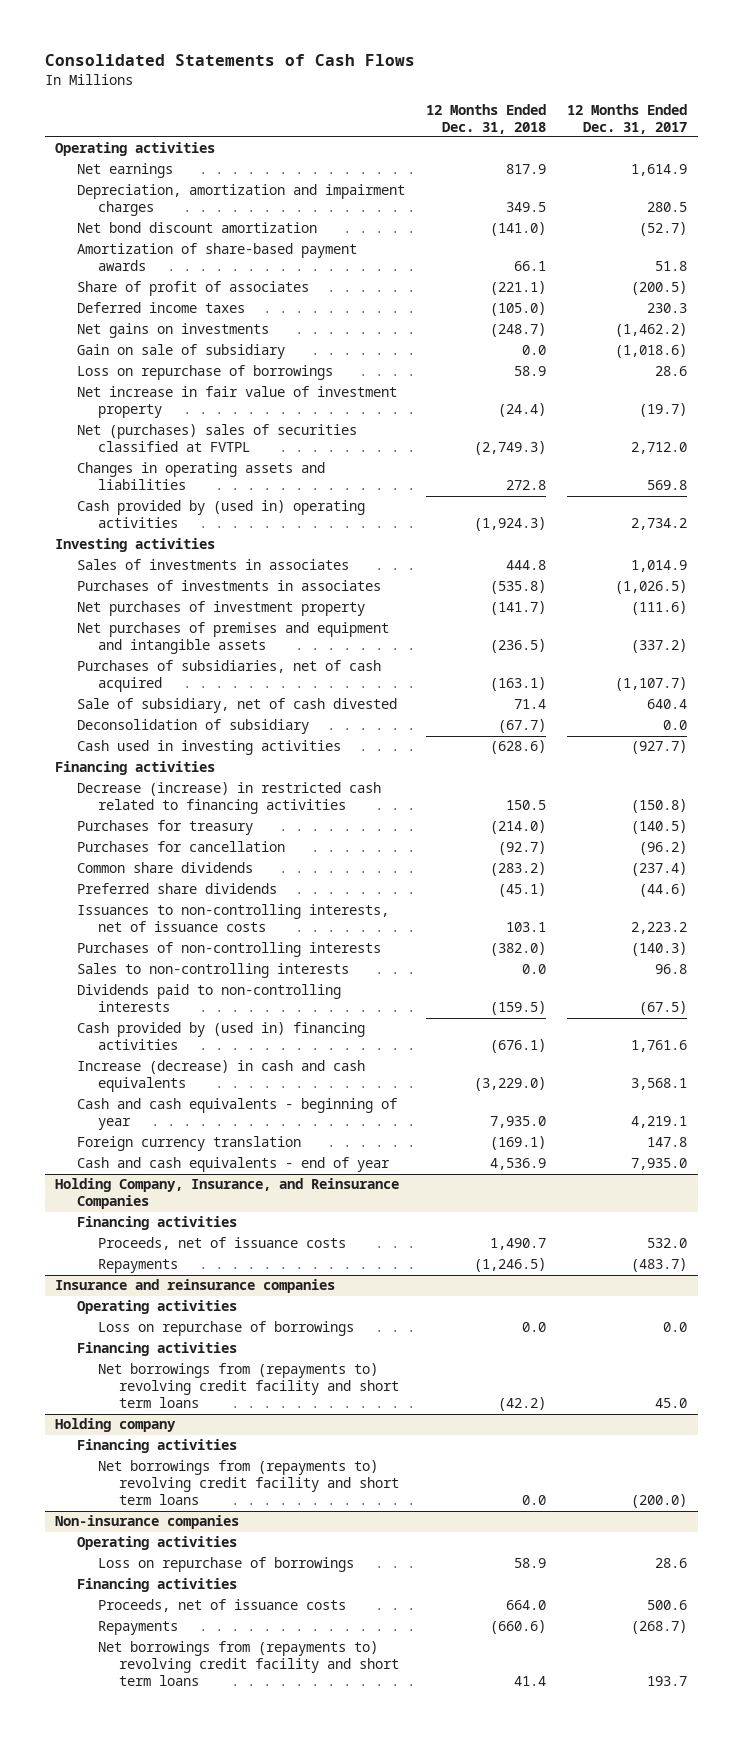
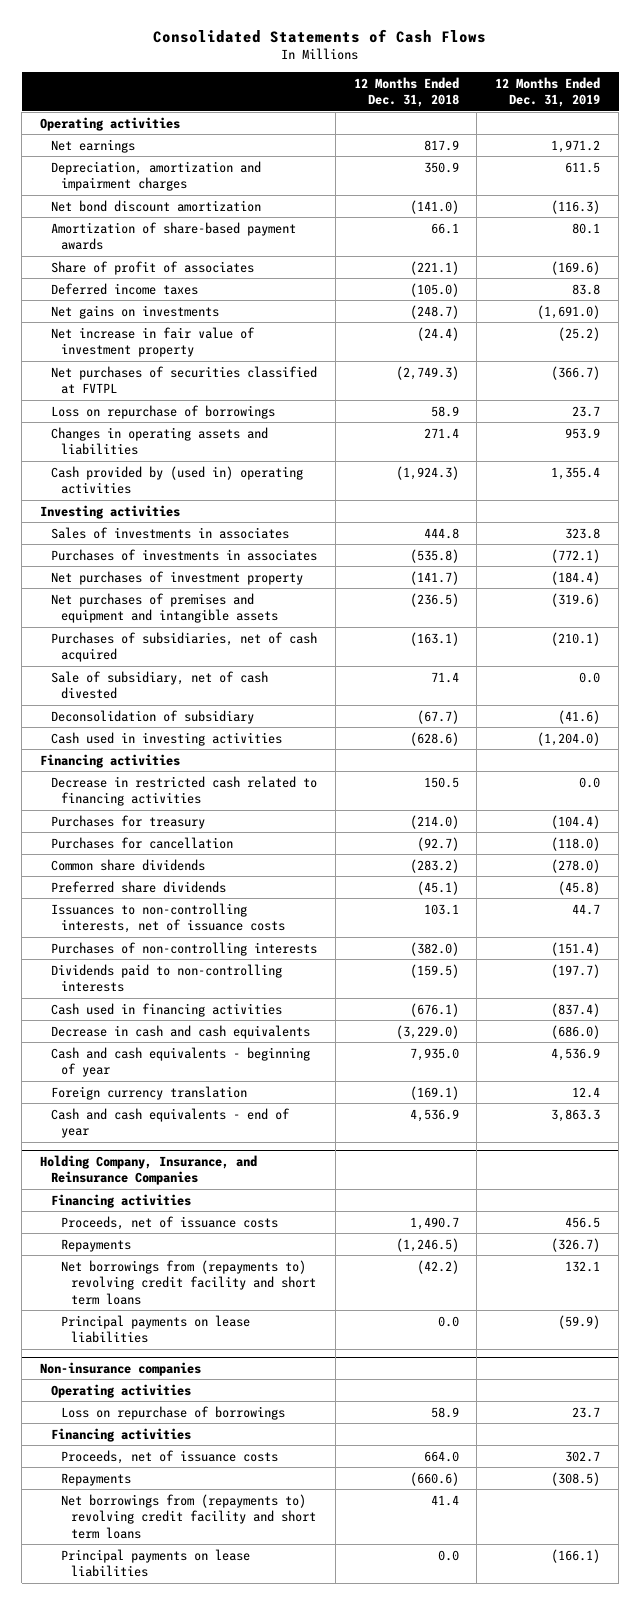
[567,103,688,134] 12 Months Ended Dec. 31, 2017 -> none
none -> [495,76,601,108] 12 Months Ended Dec. 31, 2019
[505,202,546,213] 349.5 -> [423,161,459,173] 350.9
[76,344,285,360] Gain on sale of subsidiary -> none
[76,424,357,453] Net (purchases) sales of securities classified at FVTPL -> [50,365,317,395] Net purchases of securities classified at FVTPL
[76,365,333,381] Loss on repurchase of borrowings -> [50,404,275,419] Loss on repurchase of borrowings
[505,480,546,491] 272.8 -> [423,427,459,439] 271.4
[76,782,381,815] Decrease (increase) in restricted cash related to financing activities -> [50,775,317,807] Decrease in restricted cash related to financing activities
[76,963,349,979] Sales to non-controlling interests -> none
[76,1022,365,1051] Cash provided by (used in) financing activities -> [50,1002,282,1017] Cash used in financing activities
[76,1060,365,1093] Increase (decrease) in cash and cash equivalents -> [50,1024,310,1039] Decrease in cash and cash equivalents
[55,1279,336,1294] Insurance and reinsurance companies -> none
[76,1300,237,1315] Operating activities -> none
[97,1321,354,1337] Loss on repurchase of borrowings -> none
[76,1342,237,1357] Financing activities -> none
[55,1418,177,1433] Holding company -> none
[76,1439,237,1454] Financing activities -> none
[97,1460,400,1506] Net borrowings from (repayments to) revolving credit facility and short term loans -> none
none -> [61,1314,251,1344] Principal payments on lease liabilities
none -> [61,1548,251,1578] Principal payments on lease liabilities

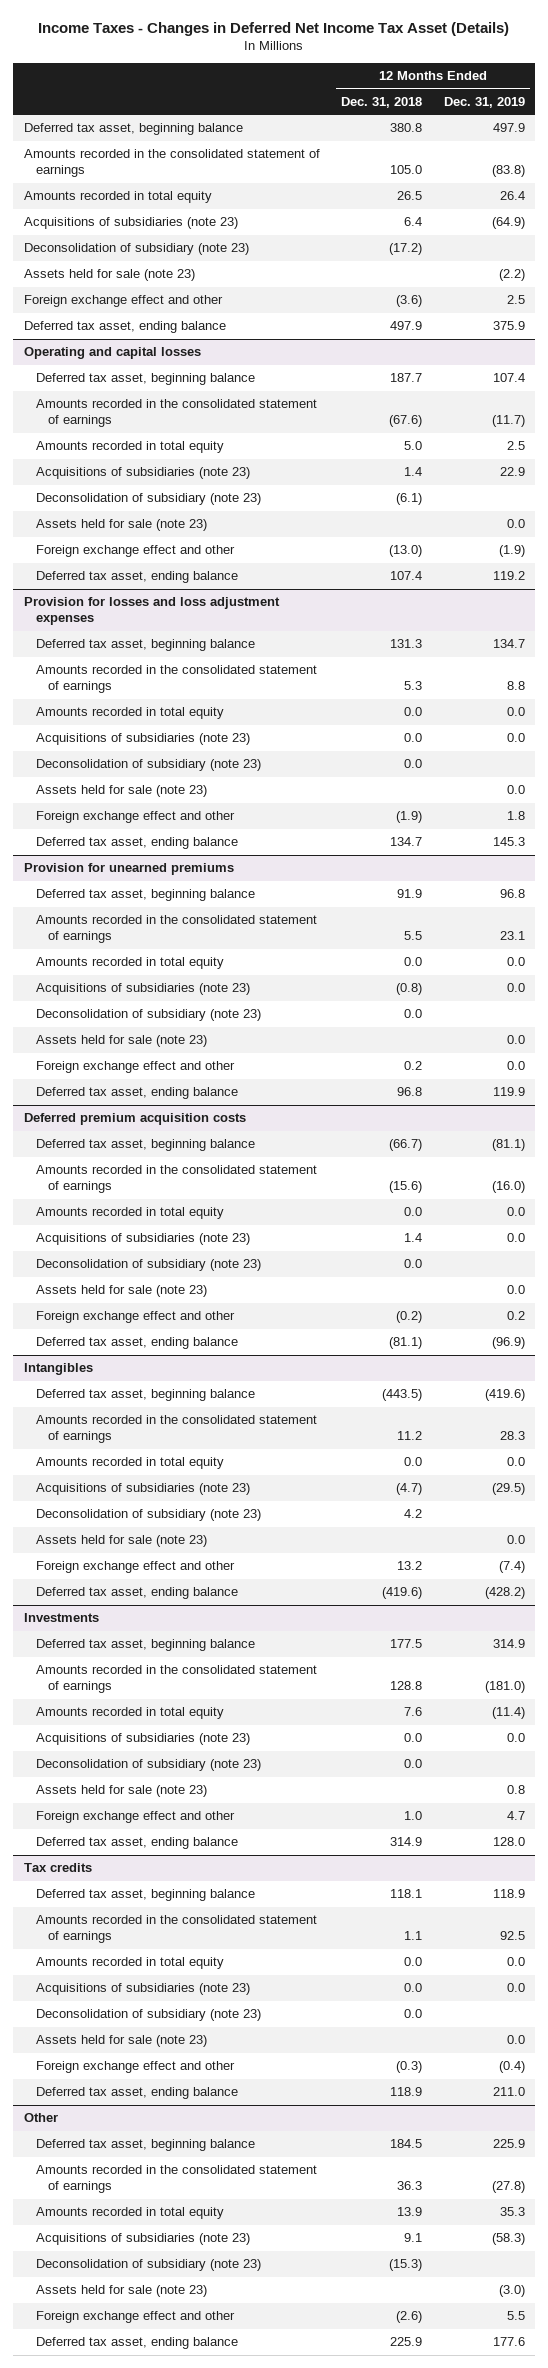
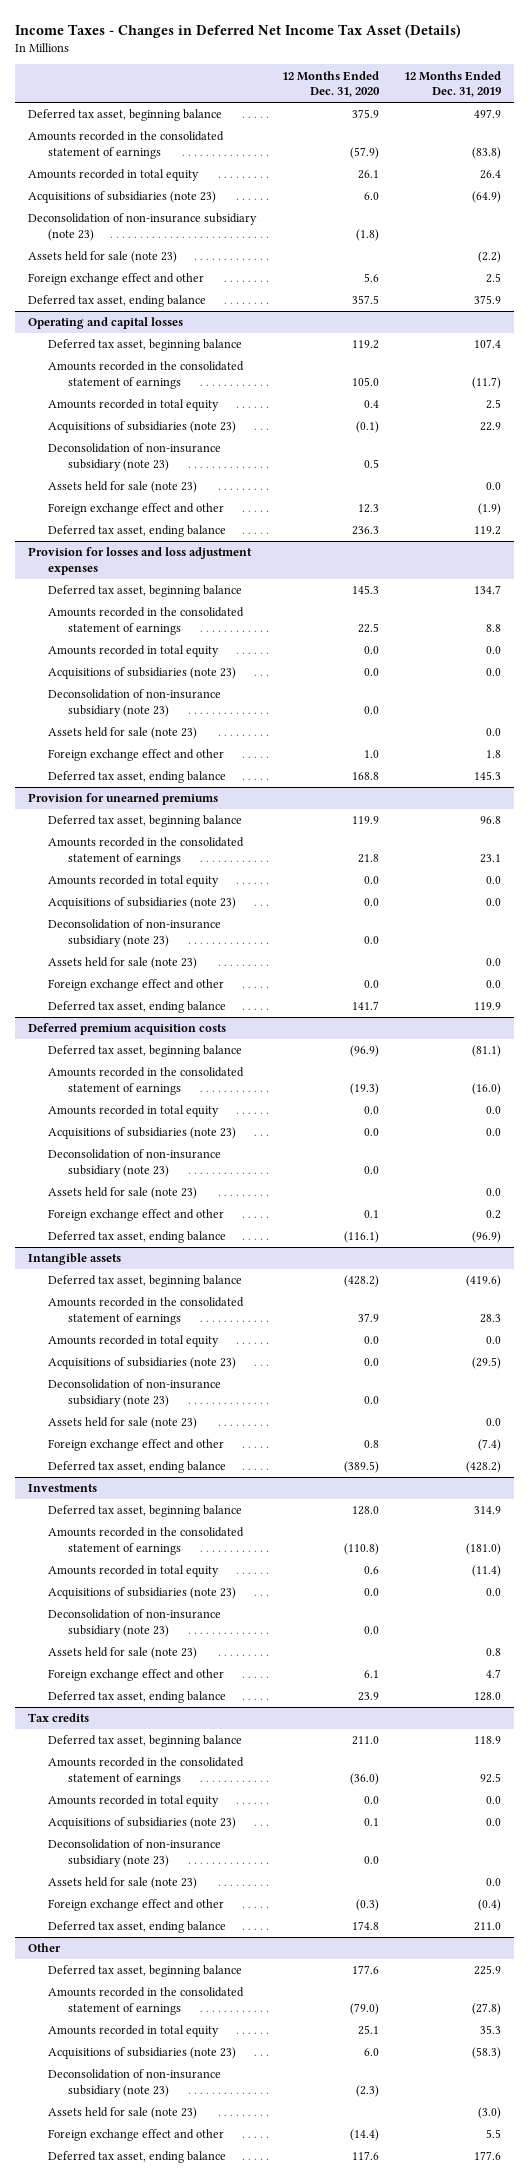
[341,97,423,109] Dec. 31, 2018 -> none
none -> [281,70,380,98] 12 Months Ended Dec. 31, 2020
[23,243,249,256] Deconsolidation of subsidiary (note 23) -> [28,213,258,241] Deconsolidation of non-insurance subsidiary (note 23)
[36,493,262,506] Deconsolidation of subsidiary (note 23) -> [47,443,221,471] Deconsolidation of non-insurance subsidiary (note 23)
[36,759,262,772] Deconsolidation of subsidiary (note 23) -> [47,689,221,717] Deconsolidation of non-insurance subsidiary (note 23)
[36,1009,262,1022] Deconsolidation of subsidiary (note 23) -> [47,919,221,947] Deconsolidation of non-insurance subsidiary (note 23)
[36,1259,262,1272] Deconsolidation of subsidiary (note 23) -> [47,1149,221,1177] Deconsolidation of non-insurance subsidiary (note 23)
[23,1363,93,1376] Intangibles -> [28,1253,122,1266] Intangible assets
[36,1509,262,1522] Deconsolidation of subsidiary (note 23) -> [47,1379,221,1407] Deconsolidation of non-insurance subsidiary (note 23)
[36,1759,262,1772] Deconsolidation of subsidiary (note 23) -> [47,1609,221,1637] Deconsolidation of non-insurance subsidiary (note 23)
[36,2009,262,2022] Deconsolidation of subsidiary (note 23) -> [47,1839,221,1867] Deconsolidation of non-insurance subsidiary (note 23)
[36,2259,262,2272] Deconsolidation of subsidiary (note 23) -> [47,2069,221,2097] Deconsolidation of non-insurance subsidiary (note 23)

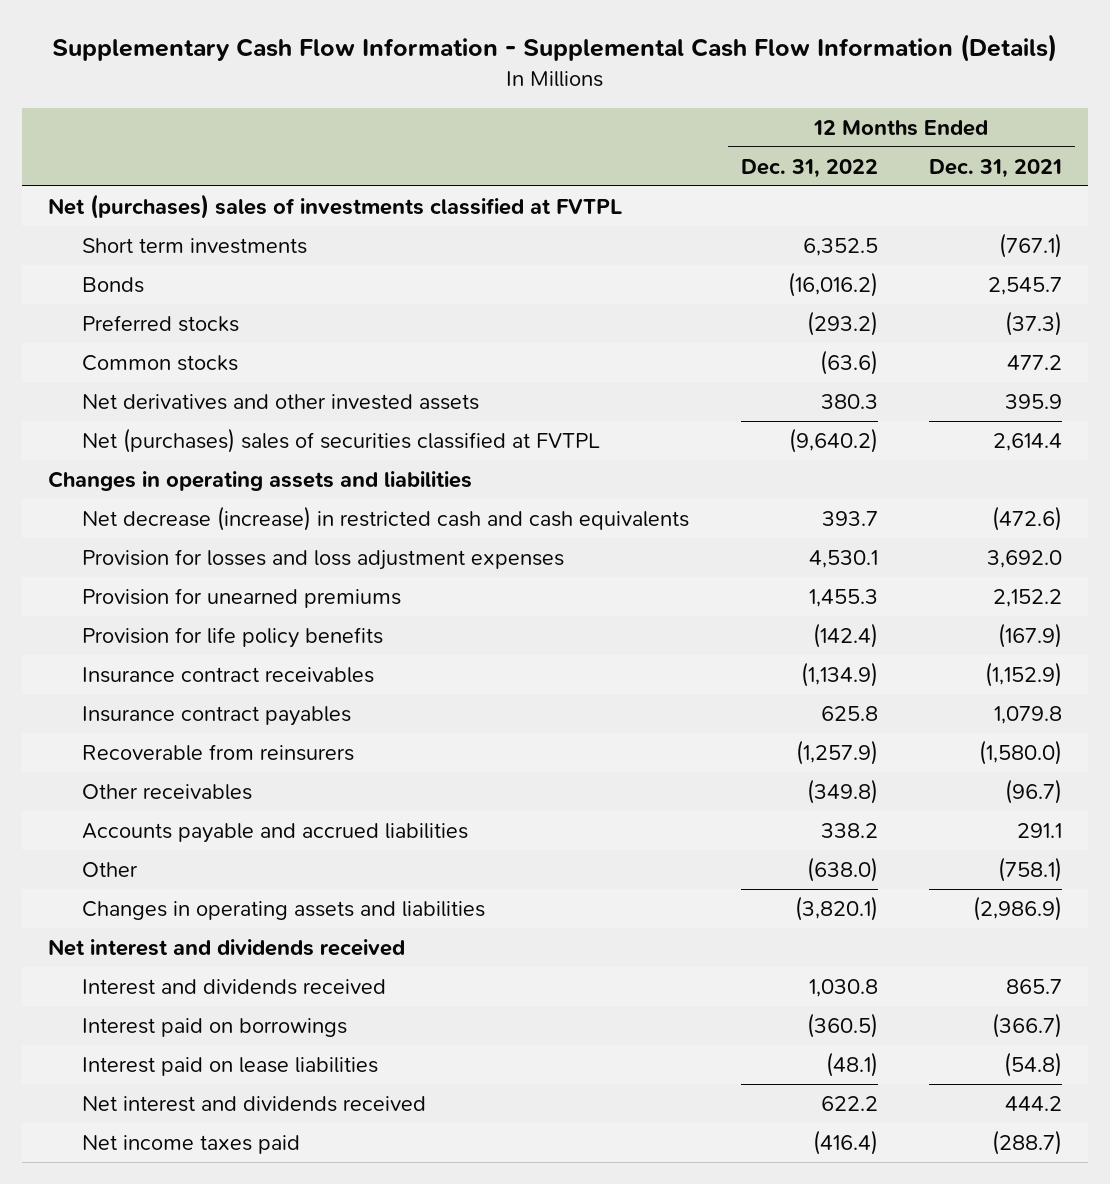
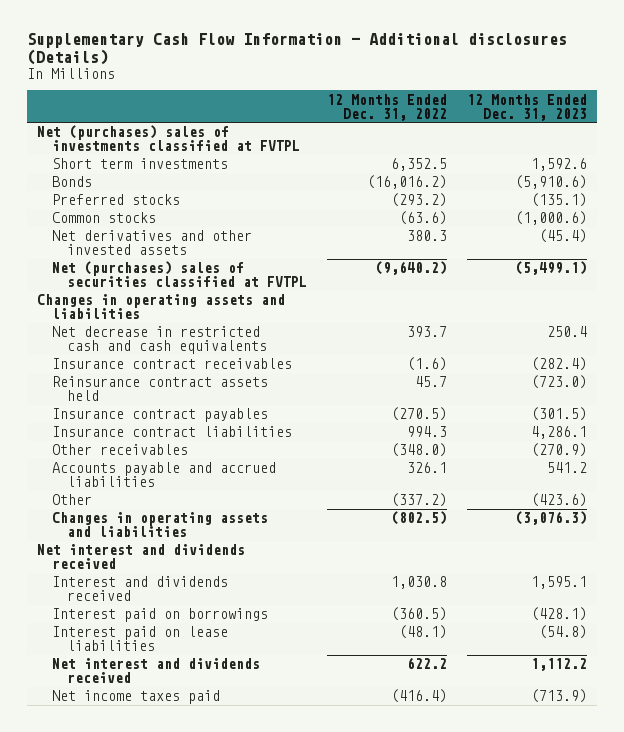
[51,34,1057,63] Supplementary Cash Flow Information - Supplemental Cash Flow Information (Details) -> [27,33,568,66] Supplementary Cash Flow Information - Additional disclosures (Details)
[929,158,1063,178] Dec. 31, 2021 -> none
none -> [466,93,587,121] 12 Months Ended Dec. 31, 2023
[82,548,565,570] Provision for losses and loss adjustment expenses -> none
[82,587,402,608] Provision for unearned premiums -> none
[82,626,384,648] Provision for life policy benefits -> none
[82,743,355,761] Recoverable from reinsurers -> none
[82,505,690,531] Net decrease (increase) in restricted cash and cash equivalents -> [52,326,267,355] Net decrease in restricted cash and cash equivalents
[800,661,878,687] (1,134.9) -> [406,357,447,372] (1.6)
none -> [52,376,269,402] Reinsurance contract assets held
[820,705,878,721] 625.8 -> [390,407,447,422] (270.5)
none -> [52,426,293,438] Insurance contract liabilities
[806,778,878,804] (349.8) -> [390,443,447,458] (348.0)
[820,822,878,838] 338.2 -> [406,462,447,474] 326.1
[806,856,878,882] (638.0) -> [390,493,447,508] (337.2)
[794,895,878,921] (3,820.1) -> [390,511,447,526] (802.5)

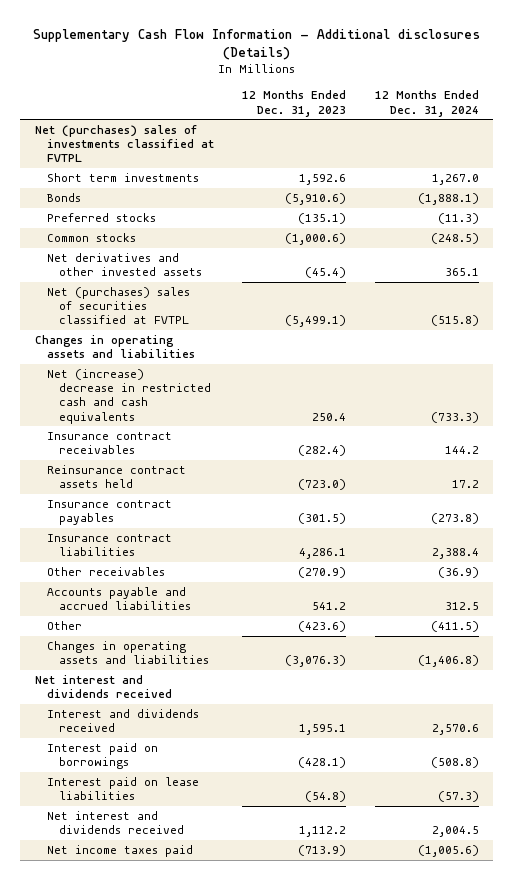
[326,93,447,121] 12 Months Ended Dec. 31, 2022 -> none
none -> [375,90,480,117] 12 Months Ended Dec. 31, 2024
[52,326,267,355] Net decrease in restricted cash and cash equivalents -> [46,369,212,424] Net (increase) decrease in restricted cash and cash equivalents

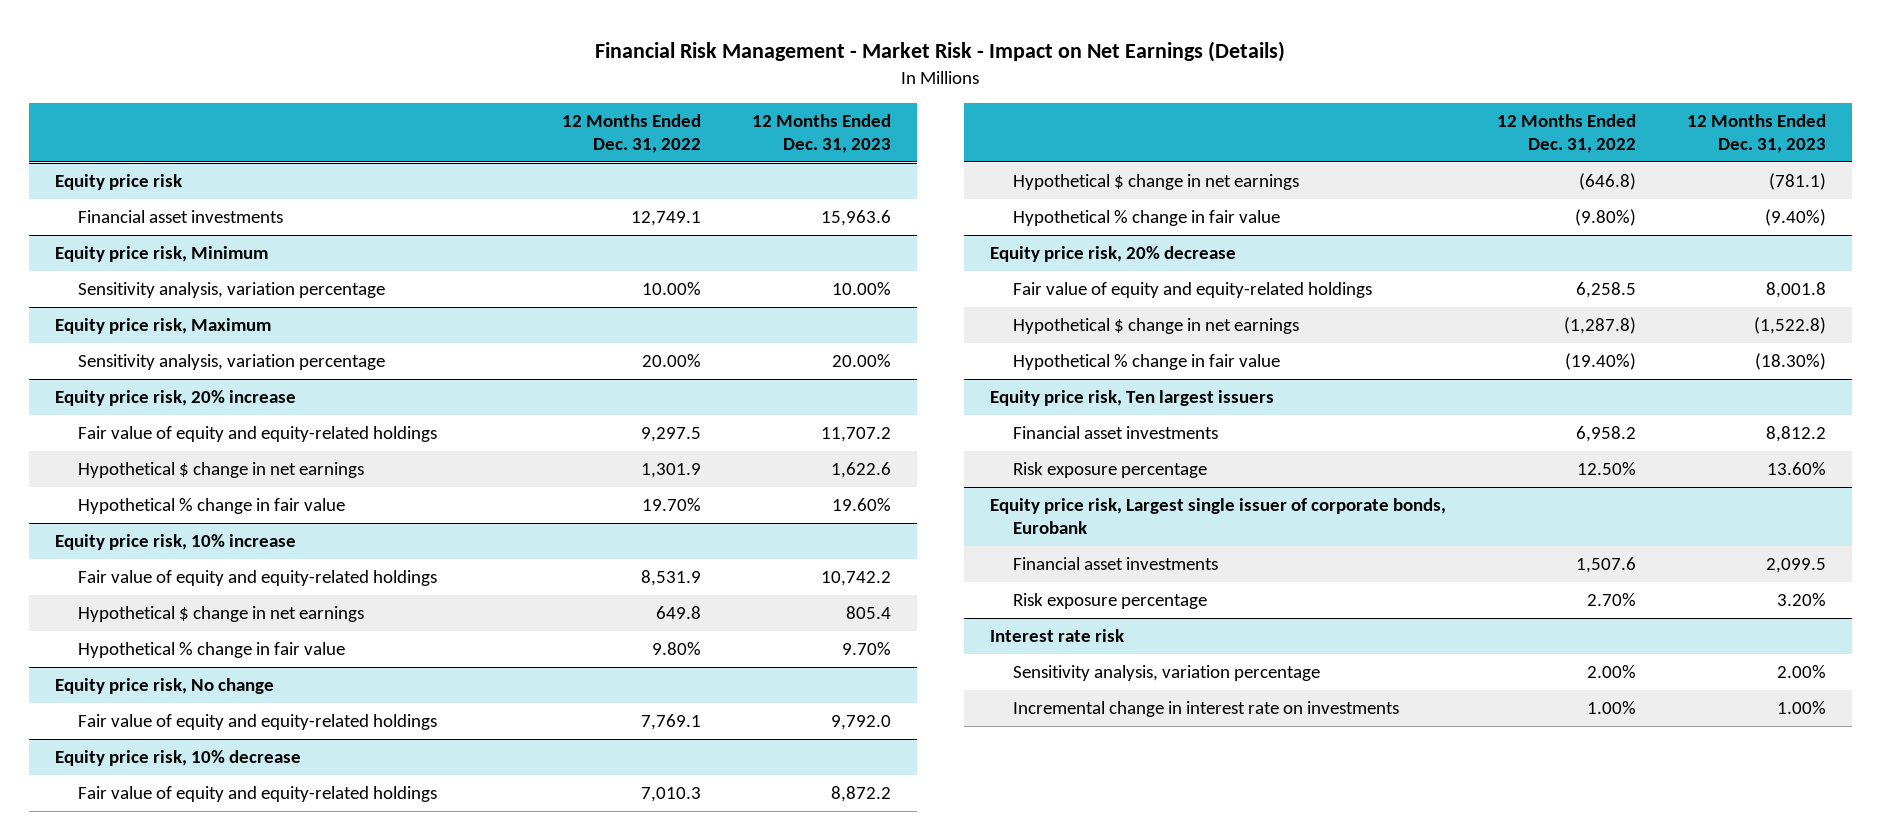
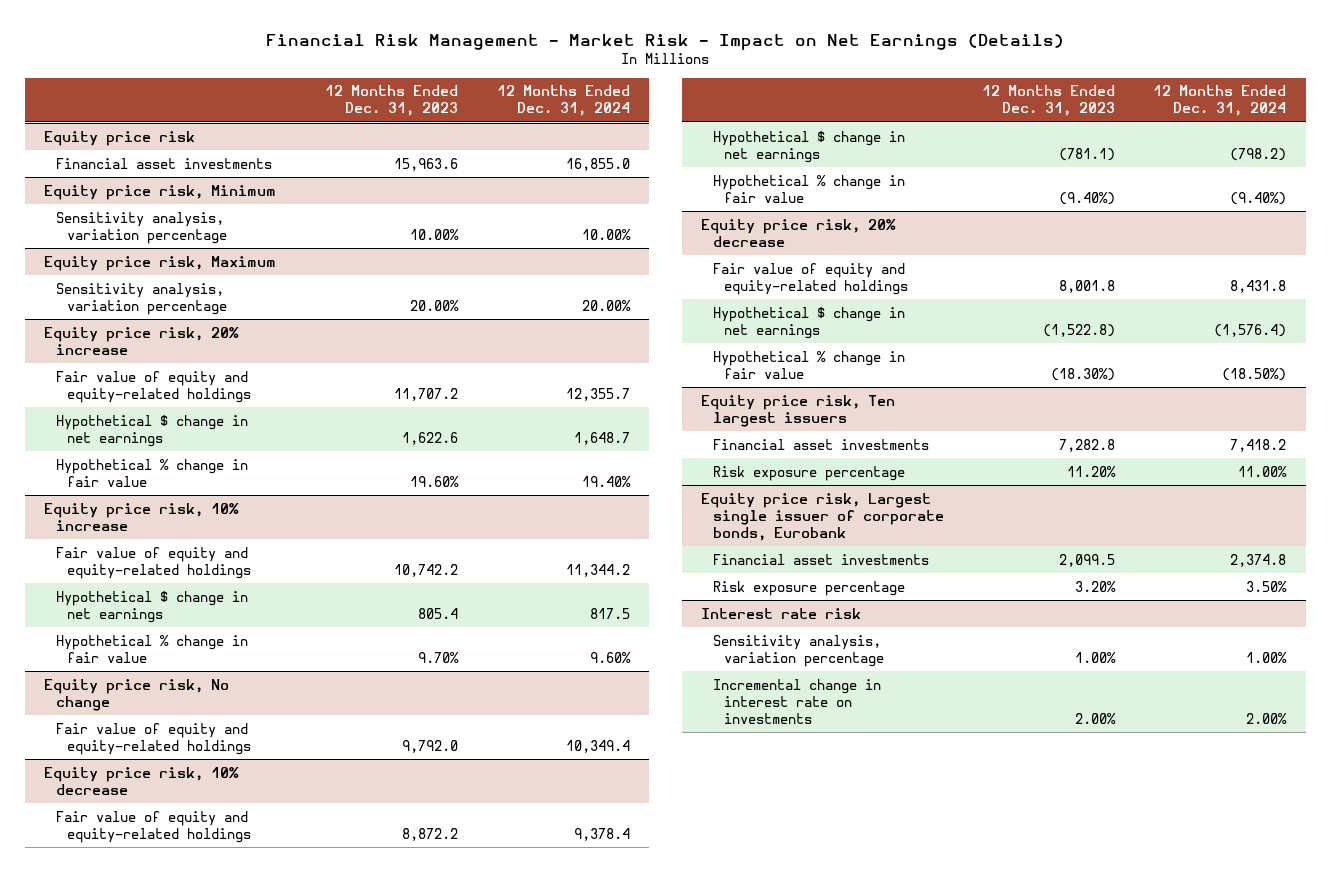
[561,113,701,153] 12 Months Ended Dec. 31, 2022 -> none
none -> [496,85,630,117] 12 Months Ended Dec. 31, 2024
[1766,426,1827,443] 8,812.2 -> [1059,438,1116,452] 7,282.8
[1767,462,1827,476] 13.60% -> [1067,465,1117,477] 11.20%
[1777,665,1827,679] 2.00% -> [1075,651,1117,663] 1.00%
[1777,701,1827,715] 1.00% -> [1075,712,1117,724] 2.00%

